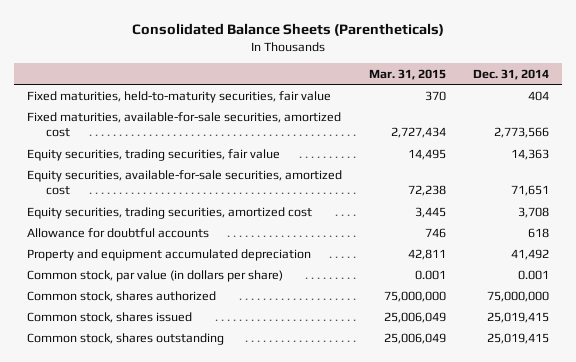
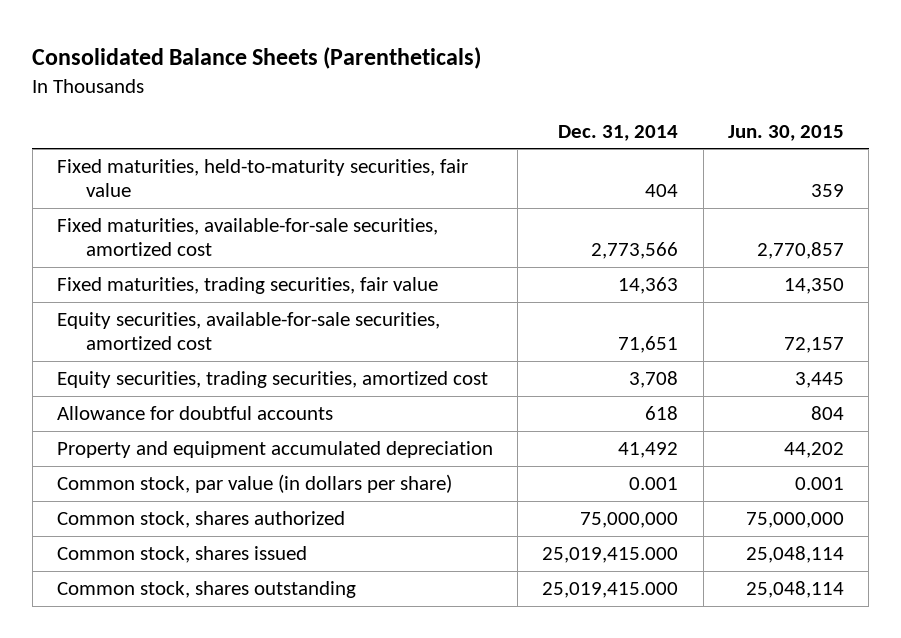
[369,69,447,81] Mar. 31, 2015 -> none
none -> [727,124,844,141] Jun. 30, 2015
[27,148,281,161] Equity securities, trading securities, fair value -> [57,277,439,295] Fixed maturities, trading securities, fair value
[486,311,549,323] 25,019,415 -> [542,547,679,564] 25,019,415.000
[486,332,549,344] 25,019,415 -> [542,582,679,599] 25,019,415.000

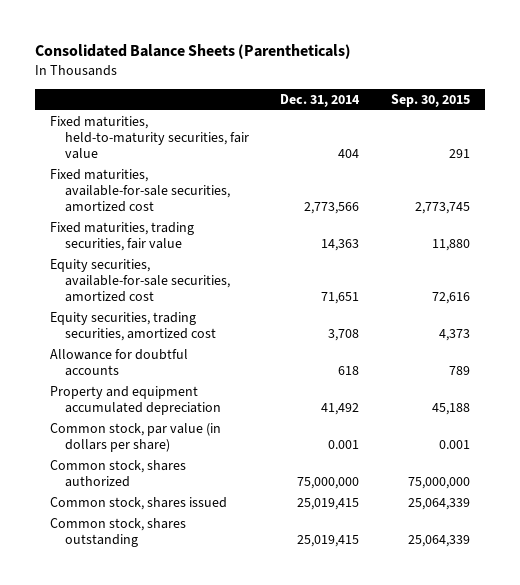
[727,124,844,141] Jun. 30, 2015 -> none
none -> [390,94,470,108] Sep. 30, 2015
[542,547,679,564] 25,019,415.000 -> [297,498,360,511] 25,019,415
[542,582,679,599] 25,019,415.000 -> [297,535,360,548] 25,019,415

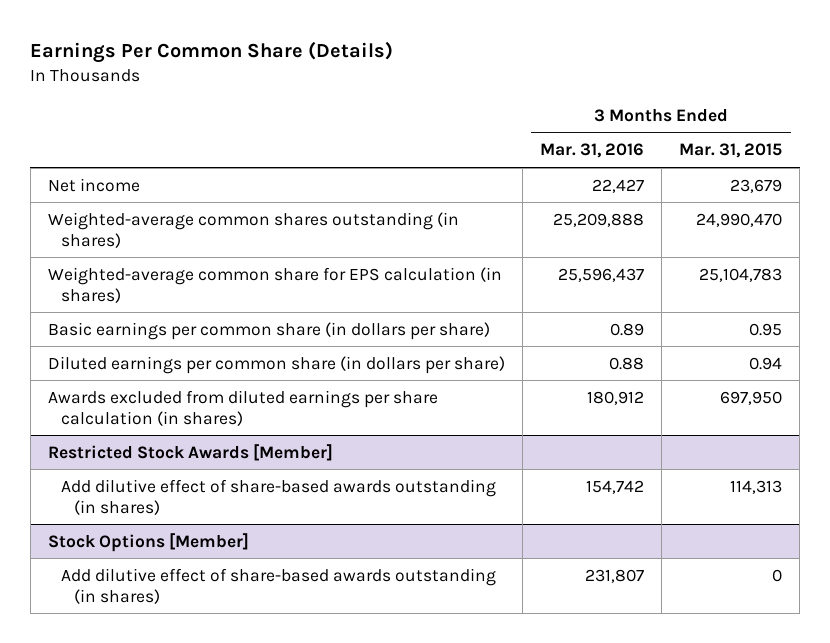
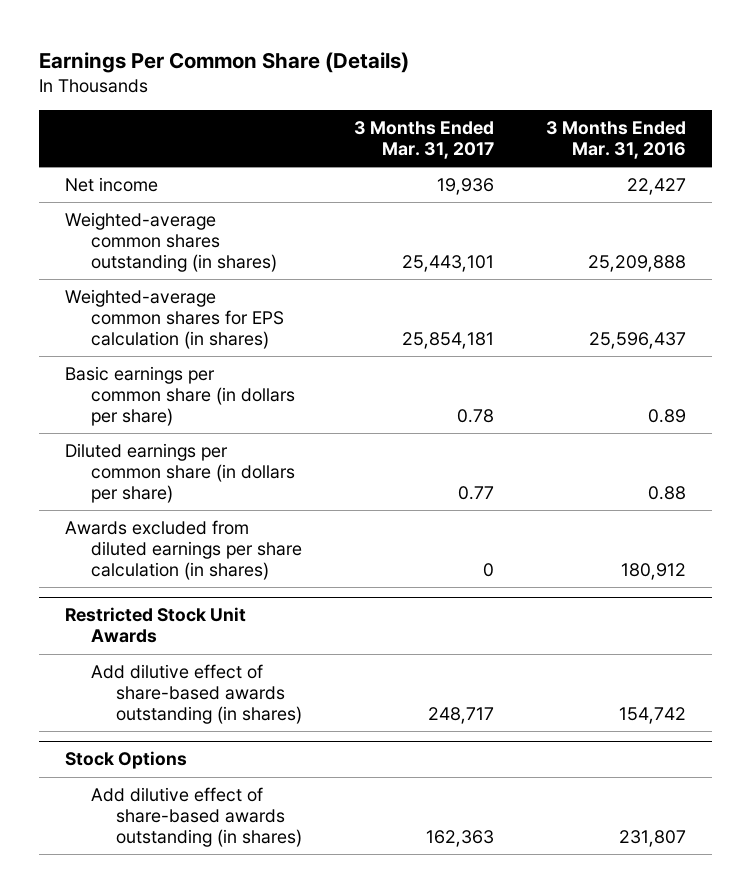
[679,143,783,159] Mar. 31, 2015 -> none
none -> [353,121,494,160] 3 Months Ended Mar. 31, 2017
[47,266,502,303] Weighted-average common share for EPS calculation (in shares) -> [65,288,284,350] Weighted-average common shares for EPS calculation (in shares)
[47,443,333,461] Restricted Stock Awards [Member] -> [65,607,247,644] Restricted Stock Unit Awards
[47,532,249,552] Stock Options [Member] -> [65,751,188,770] Stock Options

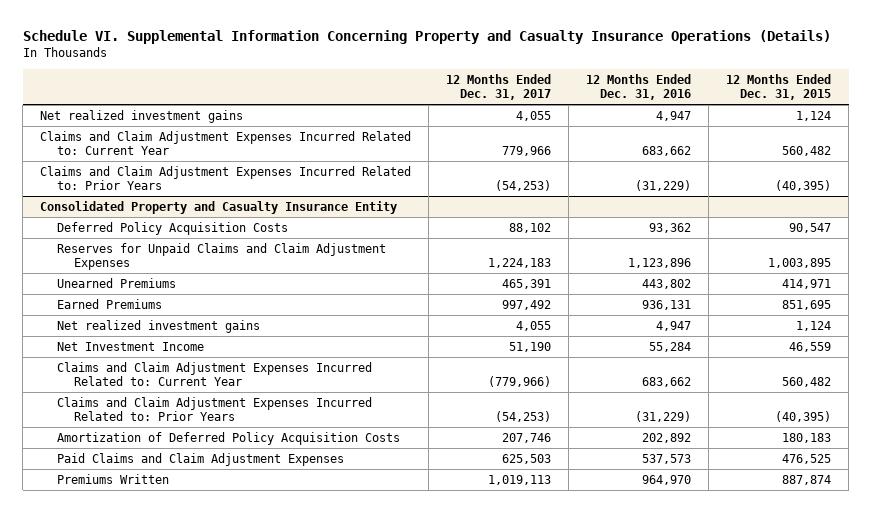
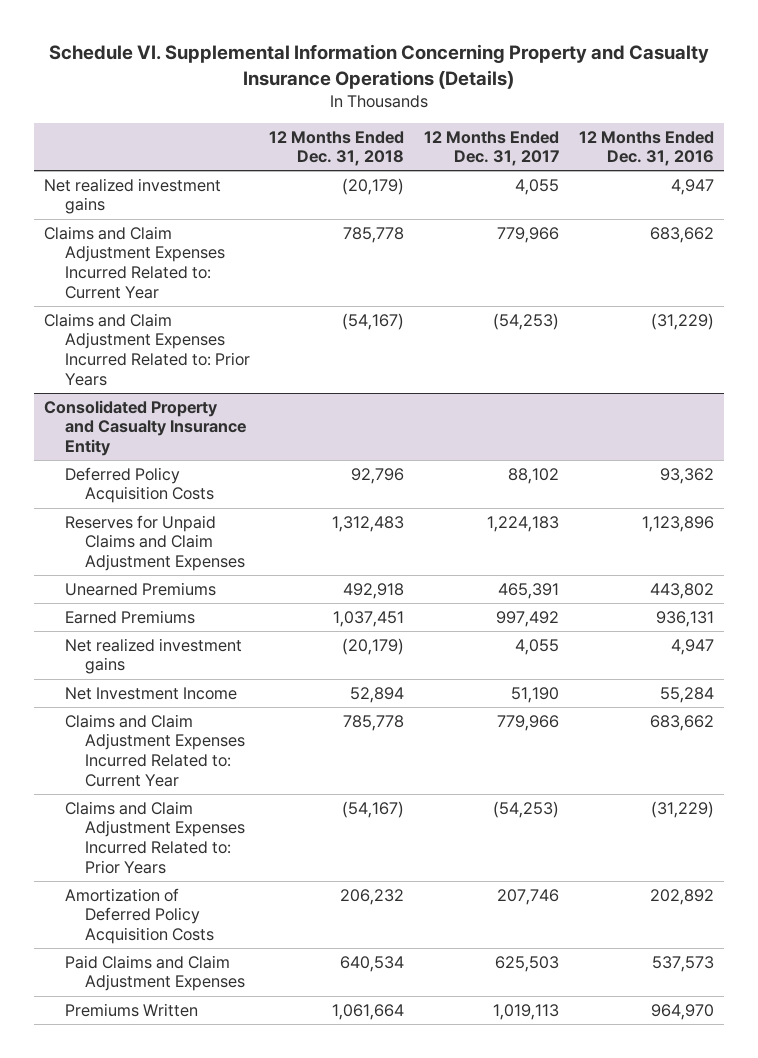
[726,73,832,101] 12 Months Ended Dec. 31, 2015 -> none
none -> [269,130,405,167] 12 Months Ended Dec. 31, 2018
[488,376,552,388] (779,966) -> [497,714,560,731] 779,966

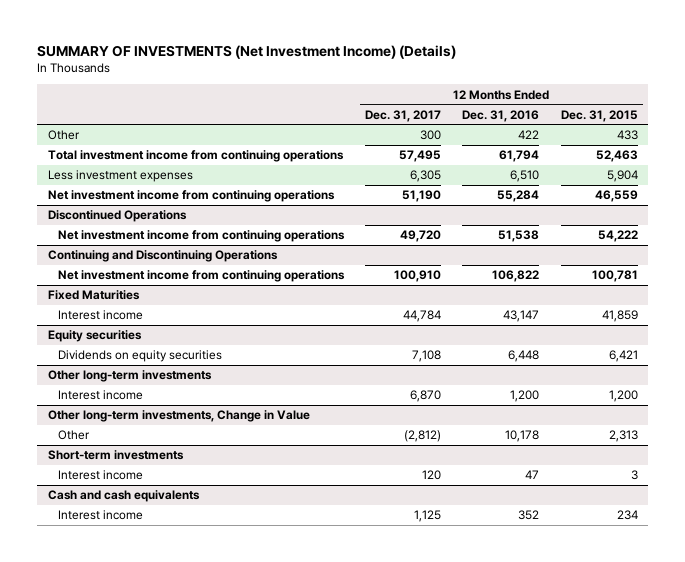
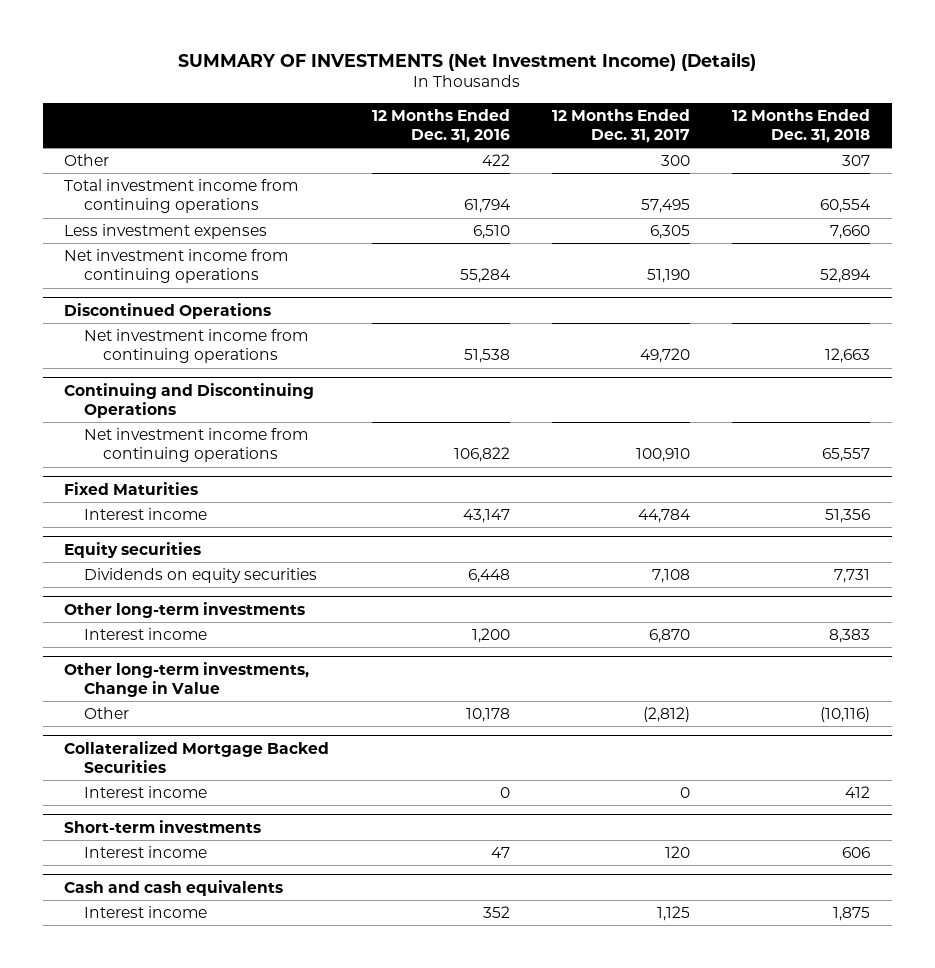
[560,109,638,122] Dec. 31, 2015 -> none
none -> [732,108,871,144] 12 Months Ended Dec. 31, 2018
none -> [64,740,330,773] Collateralized Mortgage Backed Securities
none -> [83,785,207,798] Interest income

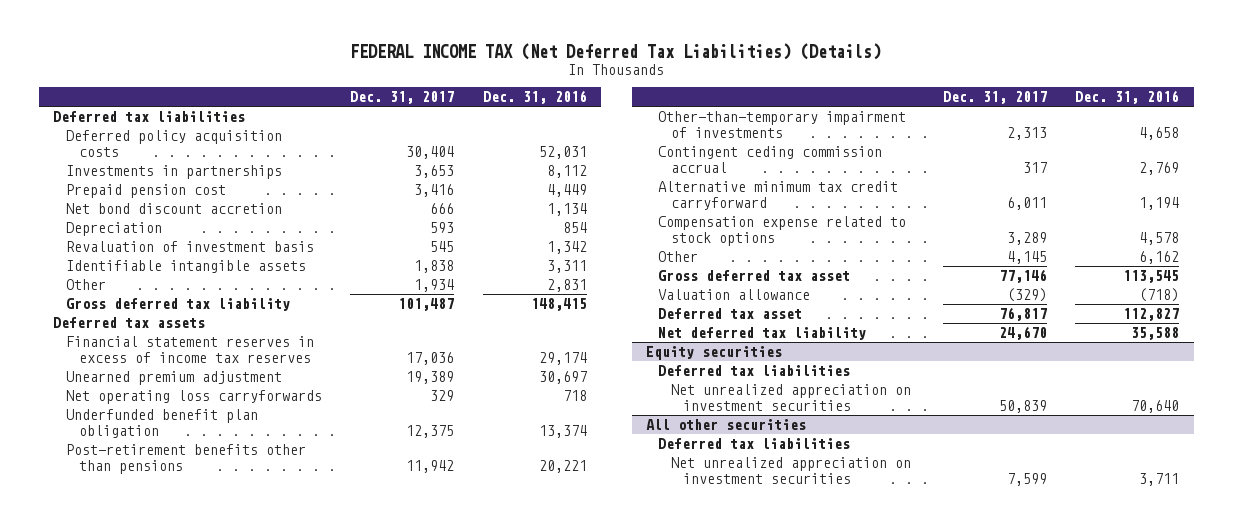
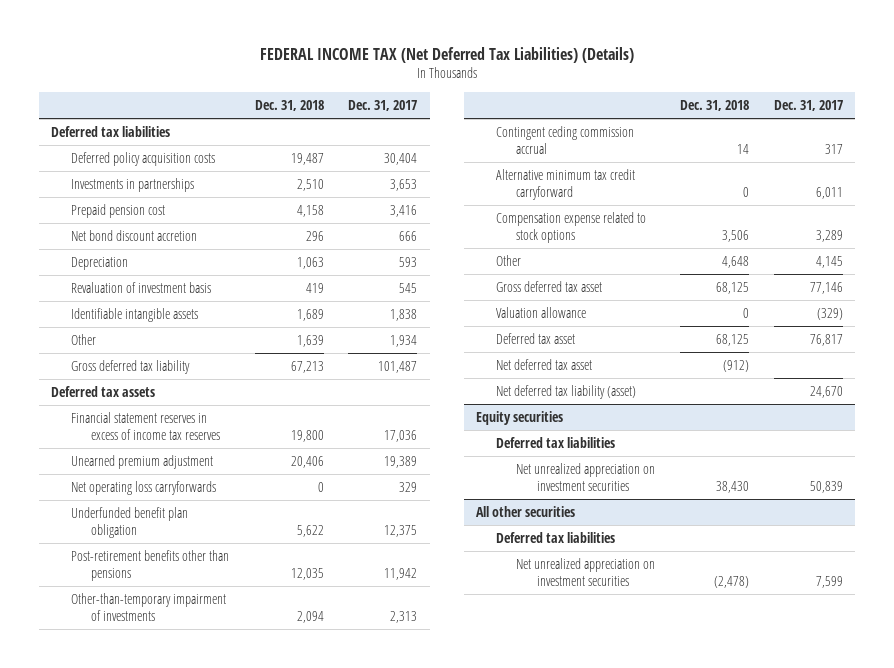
[482,90,587,105] Dec. 31, 2016 -> none
none -> [254,100,324,112] Dec. 31, 2018
none -> [496,358,593,370] Net deferred tax asset
[658,327,867,341] Net deferred tax liability -> [496,384,637,399] Net deferred tax liability (asset)

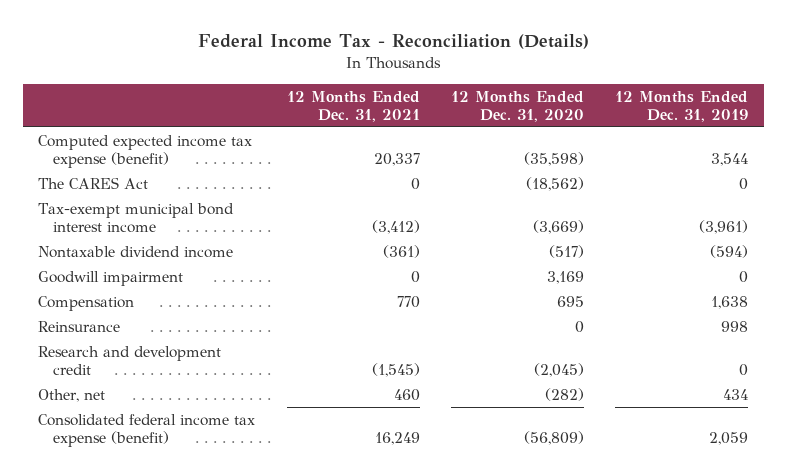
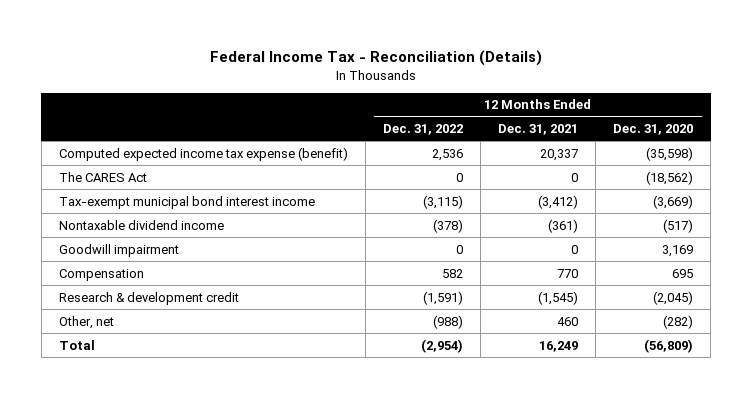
[614,90,748,122] 12 Months Ended Dec. 31, 2019 -> none
none -> [382,124,463,136] Dec. 31, 2022
[38,320,121,332] Reinsurance -> none
[38,345,222,375] Research and development credit -> [58,291,239,305] Research & development credit
[38,413,256,447] Consolidated federal income tax expense (benefit) -> [58,339,95,350] Total

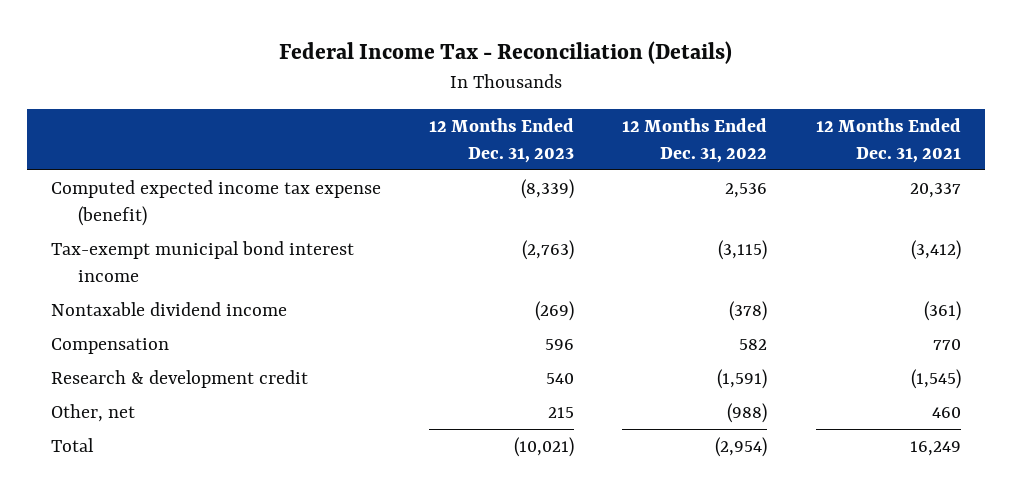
[613,124,694,136] Dec. 31, 2020 -> none
none -> [429,117,575,163] 12 Months Ended Dec. 31, 2023
[58,171,147,182] The CARES Act -> none
[58,243,179,257] Goodwill impairment -> none

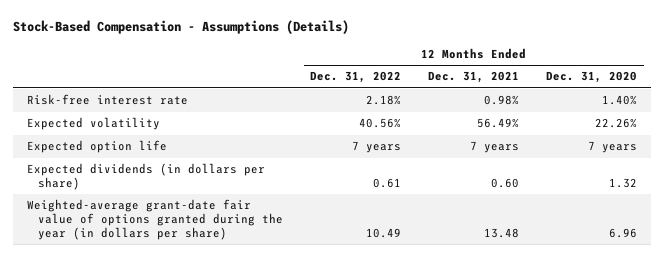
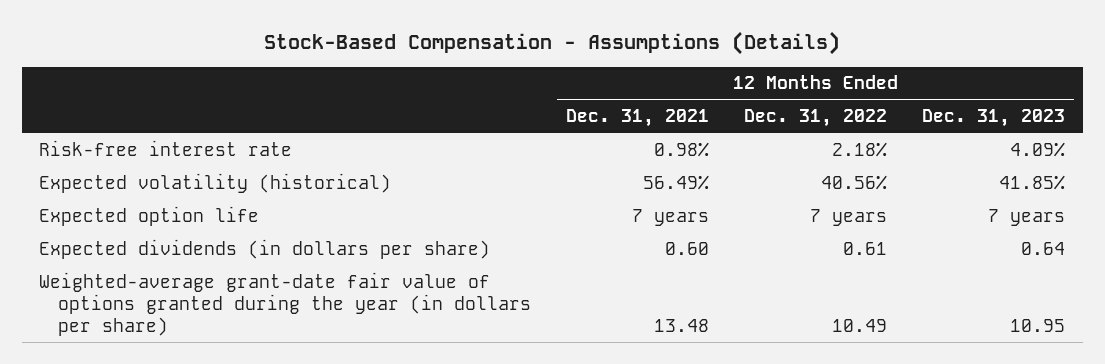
[546,71,638,84] Dec. 31, 2020 -> none
none -> [922,108,1066,127] Dec. 31, 2023
[26,117,160,131] Expected volatility -> [39,172,392,193] Expected volatility (historical)

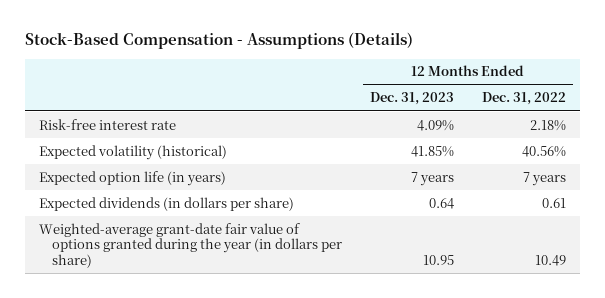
[566,108,710,127] Dec. 31, 2021 -> none
[39,205,260,226] Expected option life -> [38,170,226,186] Expected option life (in years)

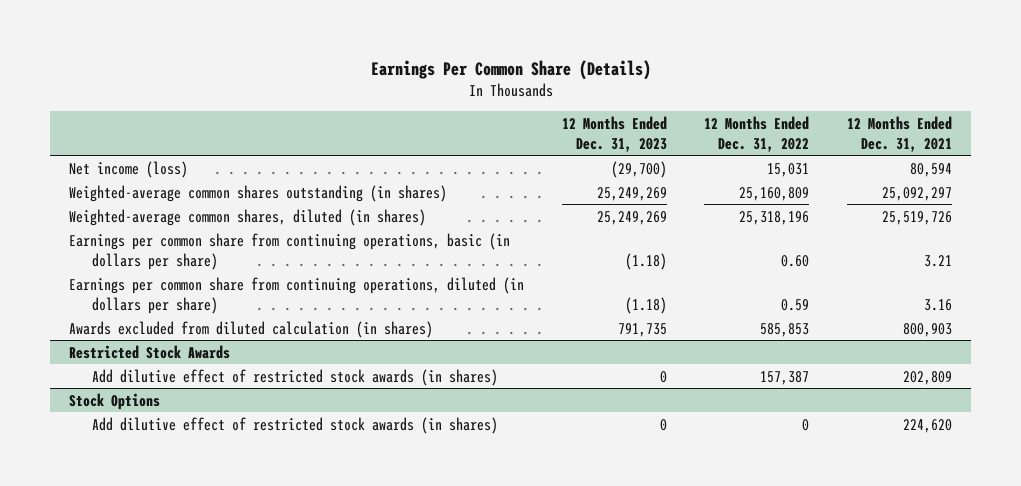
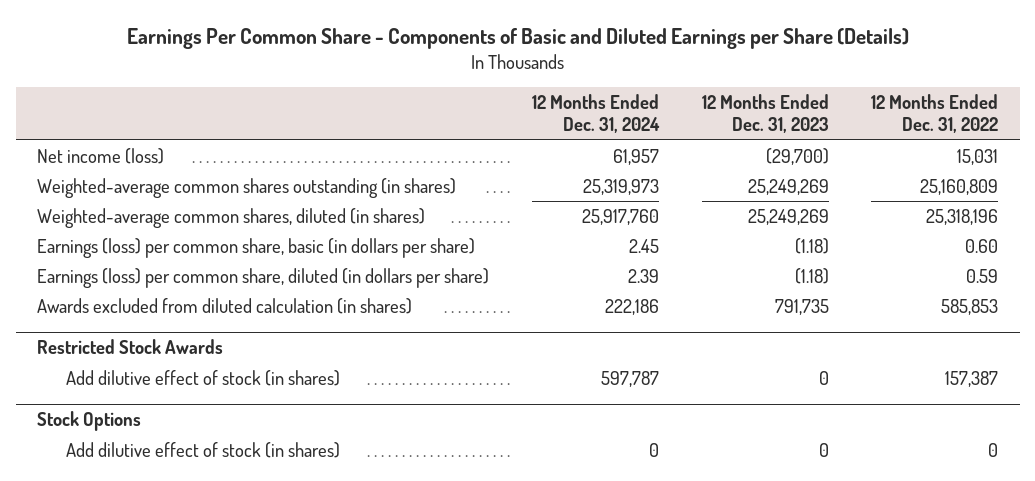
[370,59,651,80] Earnings Per Common Share (Details) -> [126,27,909,49] Earnings Per Common Share - Components of Basic and Diluted Earnings per Share (Details)
[847,115,953,152] 12 Months Ended Dec. 31, 2021 -> none
none -> [531,93,660,134] 12 Months Ended Dec. 31, 2024
[69,232,511,270] Earnings per common share from continuing operations, basic (in dollars per share) -> [36,237,475,258] Earnings (loss) per common share, basic (in dollars per share)
[69,276,525,314] Earnings per common share from continuing operations, diluted (in dollars per share) -> [36,267,489,288] Earnings (loss) per common share, diluted (in dollars per share)
[91,368,498,386] Add dilutive effect of restricted stock awards (in shares) -> [66,369,341,386] Add dilutive effect of stock (in shares)
[91,416,498,434] Add dilutive effect of restricted stock awards (in shares) -> [66,441,341,458] Add dilutive effect of stock (in shares)

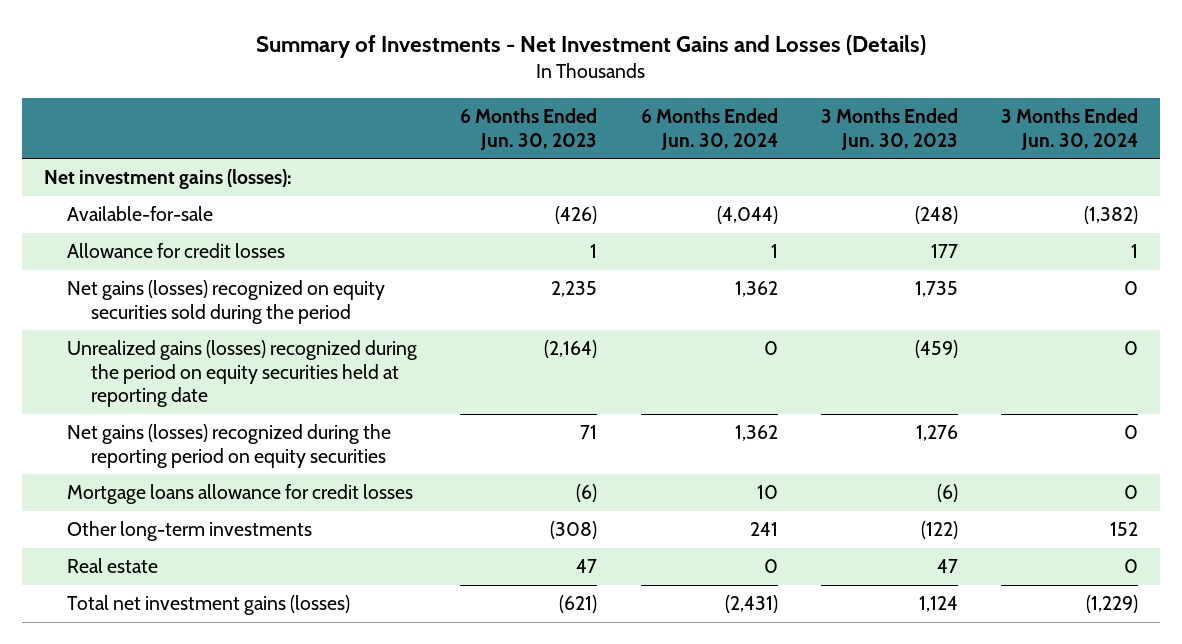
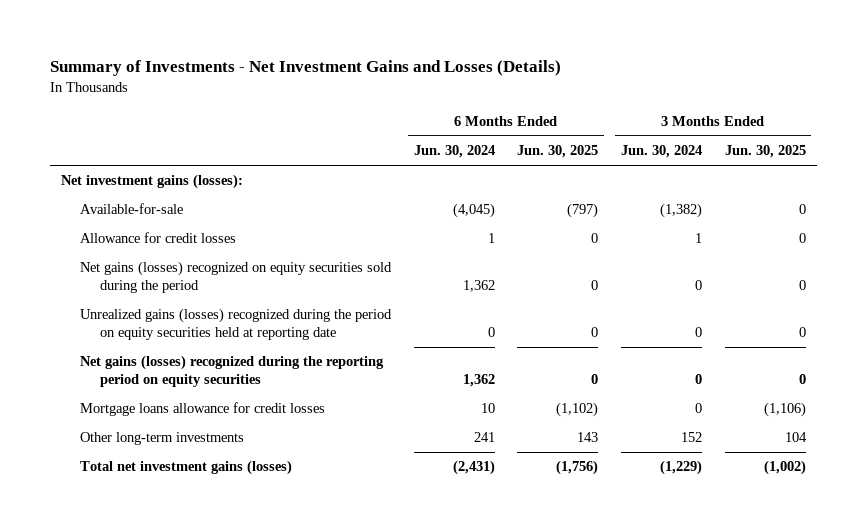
[460,108,598,150] 6 Months Ended Jun. 30, 2023 -> none
[820,108,958,150] 3 Months Ended Jun. 30, 2023 -> none
none -> [517,145,599,159] Jun. 30, 2025
none -> [724,145,806,159] Jun. 30, 2025
[716,206,778,225] (4,044) -> [452,203,495,219] (4,045)
[67,558,159,574] Real estate -> none

